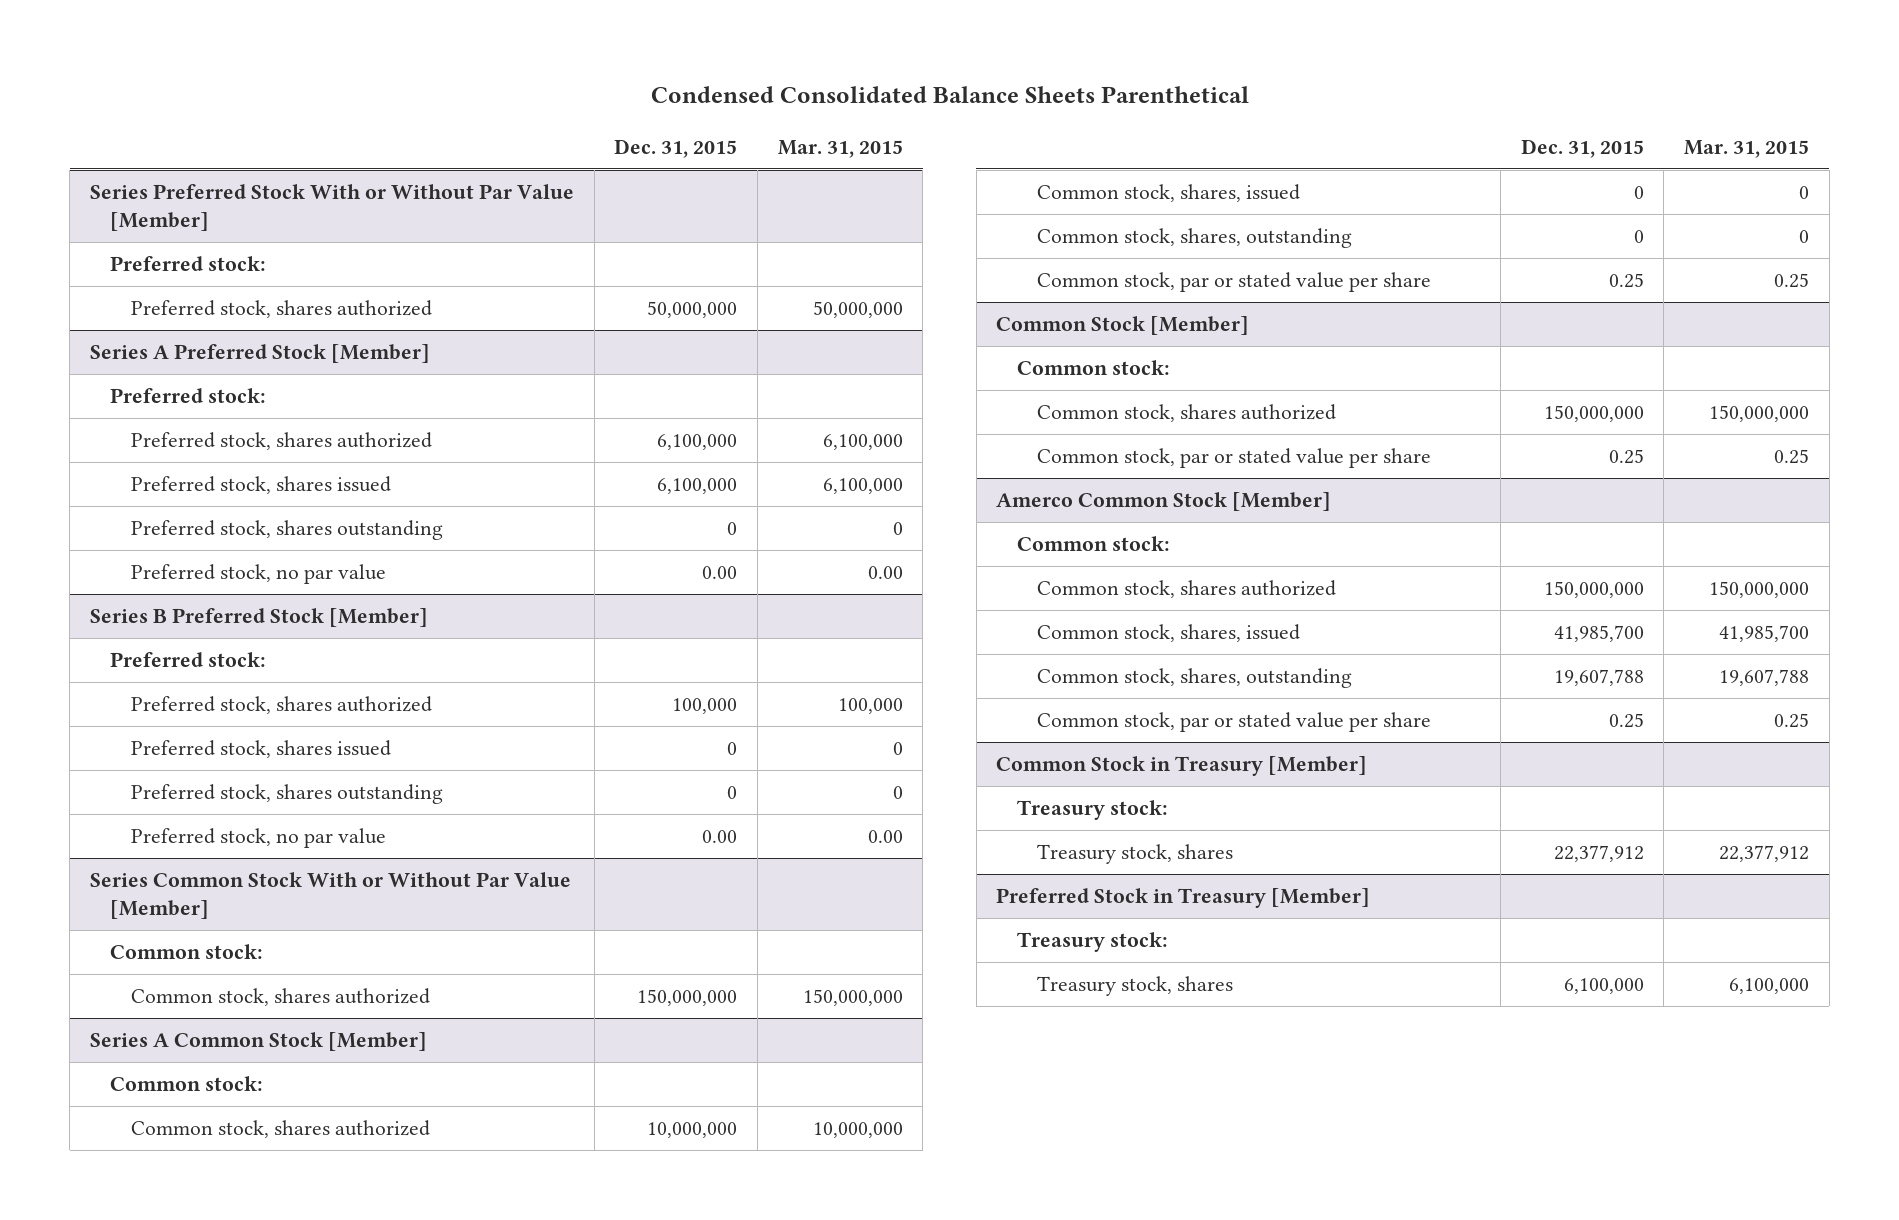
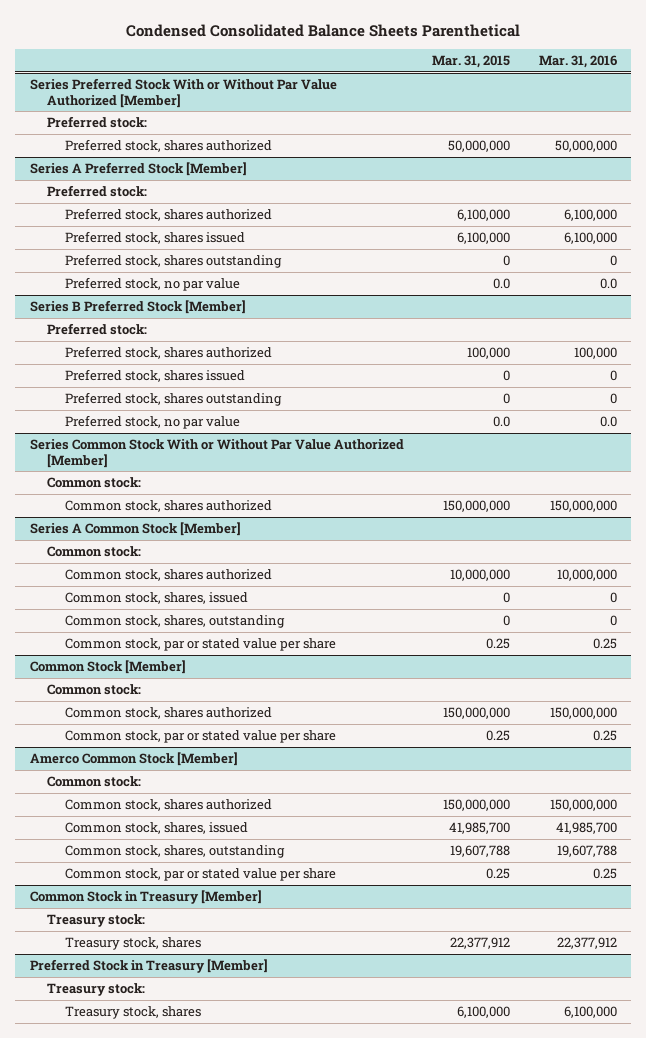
[614,138,738,158] Dec. 31, 2015 -> none
none -> [538,54,617,68] Mar. 31, 2016
[90,184,575,231] Series Preferred Stock With or Without Par Value [Member] -> [29,77,337,108] Series Preferred Stock With or Without Par Value Authorized [Member]
[867,566,903,580] 0.00 -> [493,277,511,289] 0.0
[867,830,903,844] 0.00 -> [493,415,511,427] 0.0
[90,872,572,919] Series Common Stock With or Without Par Value [Member] -> [29,438,404,468] Series Common Stock With or Without Par Value Authorized [Member]

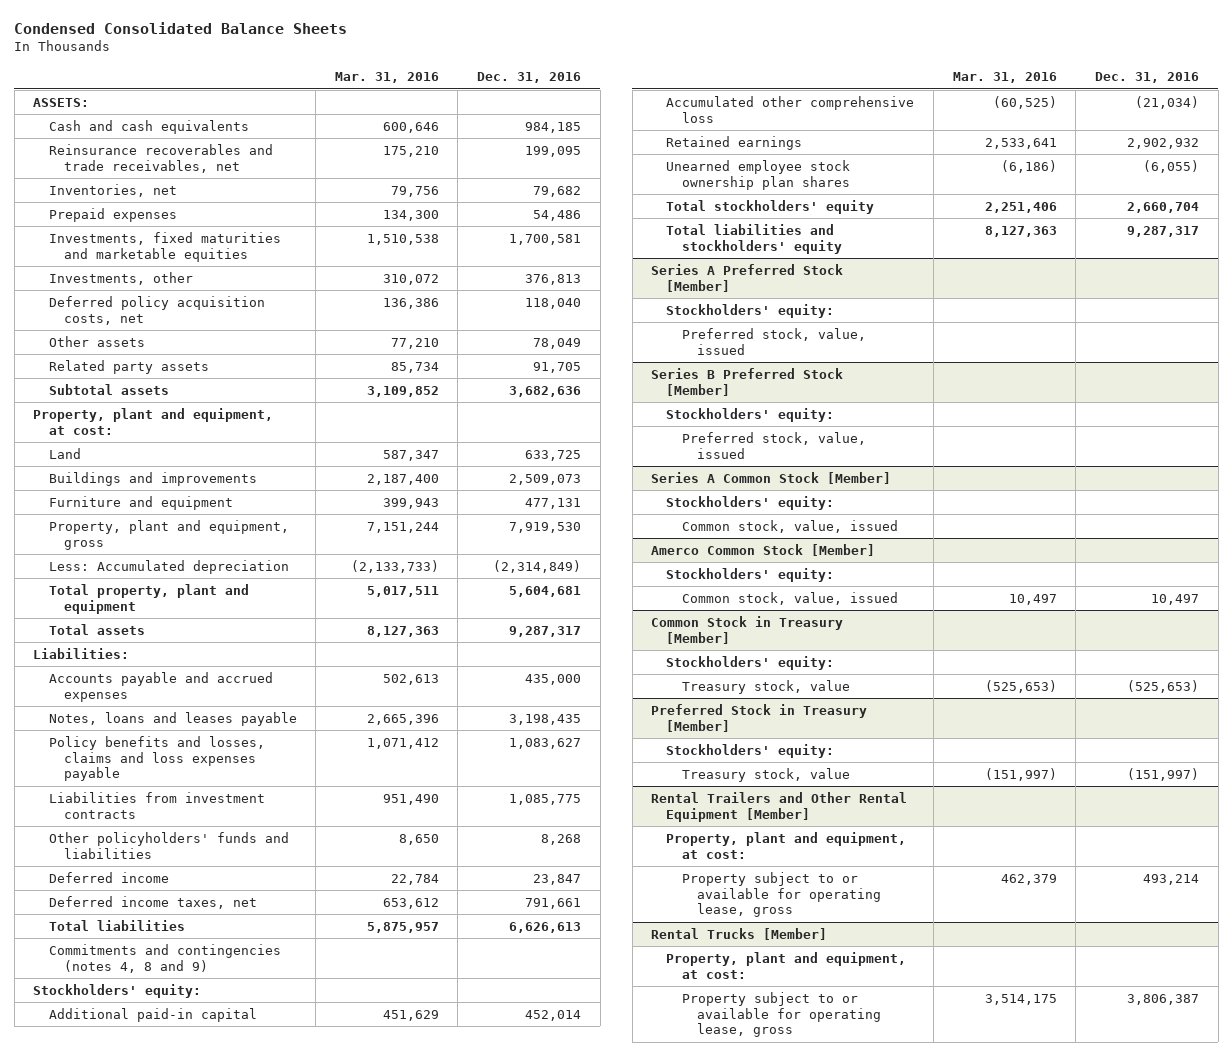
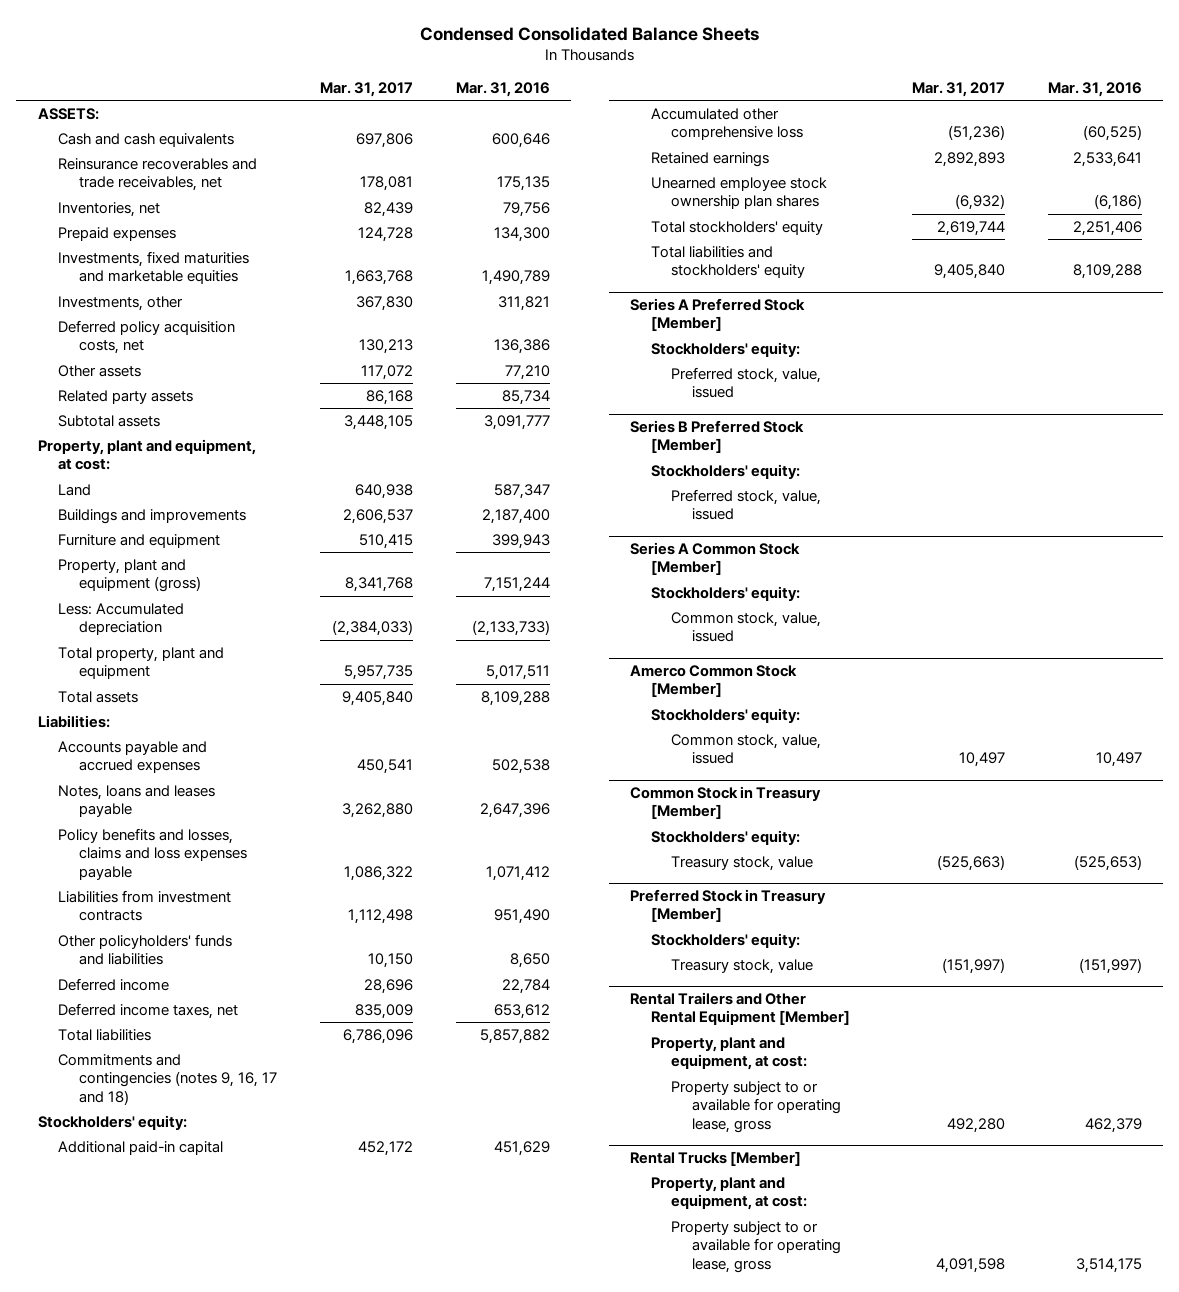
[477,72,582,84] Dec. 31, 2016 -> none
none -> [319,82,413,98] Mar. 31, 2017
[382,145,439,157] 175,210 -> [496,176,550,192] 175,135
[366,233,439,245] 1,510,538 -> [481,270,550,286] 1,490,789
[382,273,439,285] 310,072 -> [497,295,550,311] 311,821
[366,385,439,397] 3,109,852 -> [483,414,550,430] 3,091,777
[48,519,289,550] Property, plant and equipment, gross -> [58,558,201,593] Property, plant and equipment (gross)
[366,625,439,637] 8,127,363 -> [480,690,550,706] 8,109,288
[382,673,439,685] 502,613 -> [491,759,550,775] 502,538
[366,713,439,725] 2,665,396 -> [479,803,550,819] 2,647,396
[366,921,439,933] 5,875,957 -> [479,1028,550,1044] 5,857,882
[48,943,281,973] Commitments and contingencies (notes 4, 8 and 9) -> [58,1053,277,1105] Commitments and contingencies (notes 9, 16, 17 and 18)
[984,225,1057,237] 8,127,363 -> [1072,264,1142,280] 8,109,288

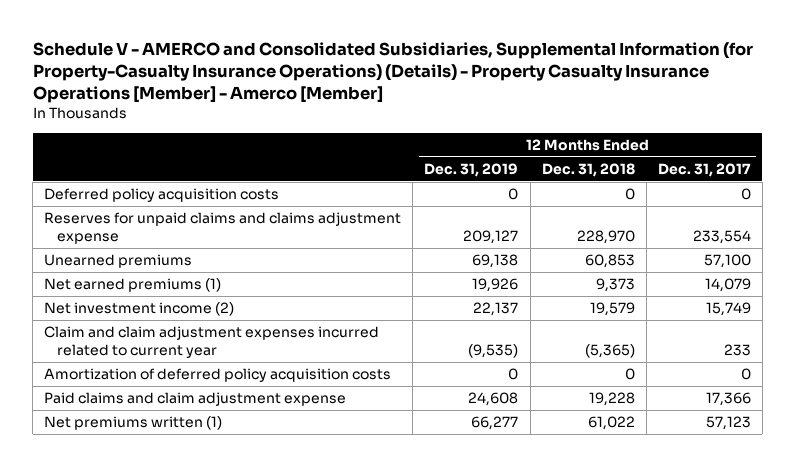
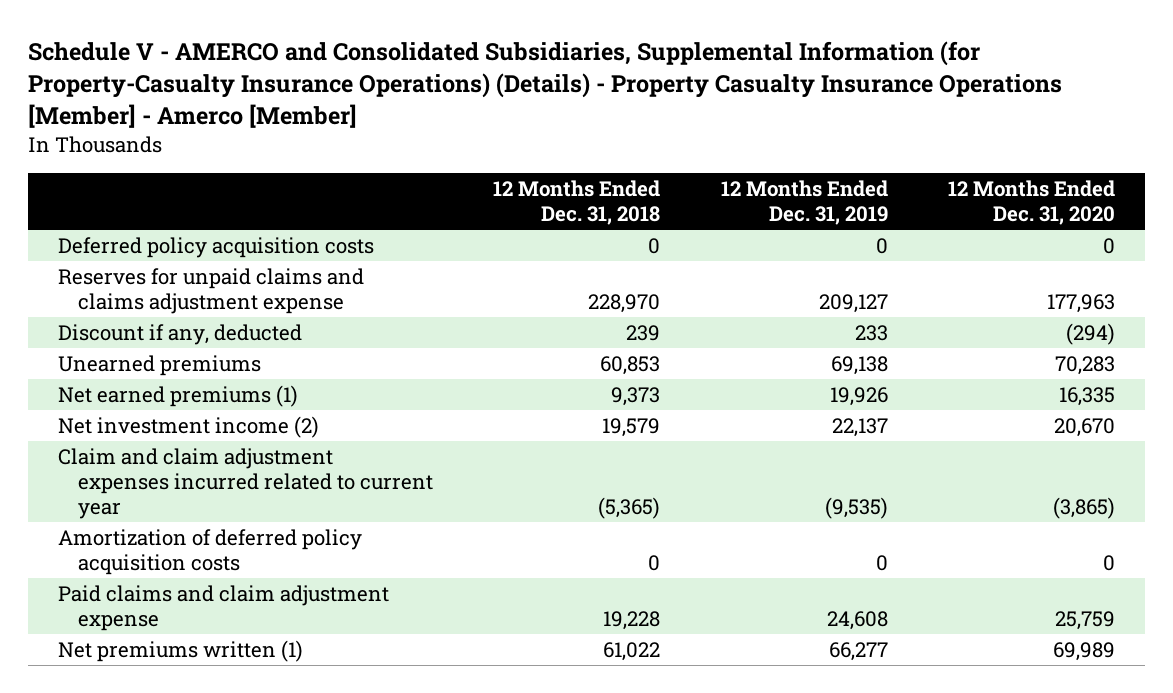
[657,162,751,177] Dec. 31, 2017 -> none
none -> [948,179,1116,225] 12 Months Ended Dec. 31, 2020
none -> [58,324,303,346] Discount if any, deducted

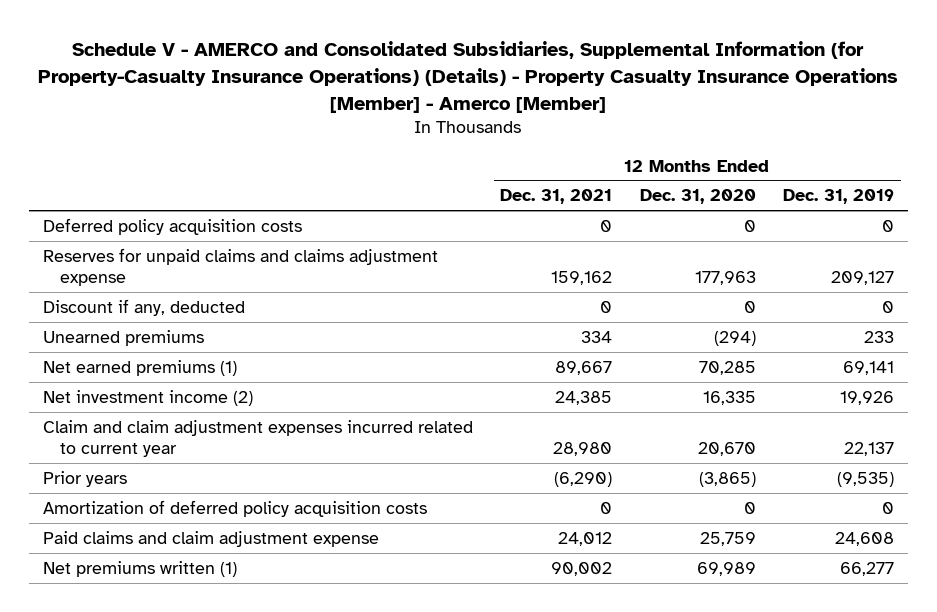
[493,179,661,225] 12 Months Ended Dec. 31, 2018 -> none
none -> [500,189,613,205] Dec. 31, 2021
[854,325,888,342] 233 -> [881,300,894,313] 0
[1066,323,1116,346] (294) -> [743,300,756,313] 0
[830,356,888,376] 69,138 -> [863,330,894,343] 233
[1055,356,1116,376] 70,283 -> [713,330,756,346] (294)
[829,387,888,407] 19,926 -> [842,360,894,375] 69,141
[1059,387,1116,407] 16,335 -> [698,360,756,375] 70,285
[831,418,888,438] 22,137 -> [839,390,894,405] 19,926
[1054,418,1116,438] 20,670 -> [702,390,756,405] 16,335
[824,497,888,520] (9,535) -> [843,442,894,457] 22,137
[1053,497,1116,520] (3,865) -> [697,442,756,457] 20,670
none -> [43,470,128,487] Prior years

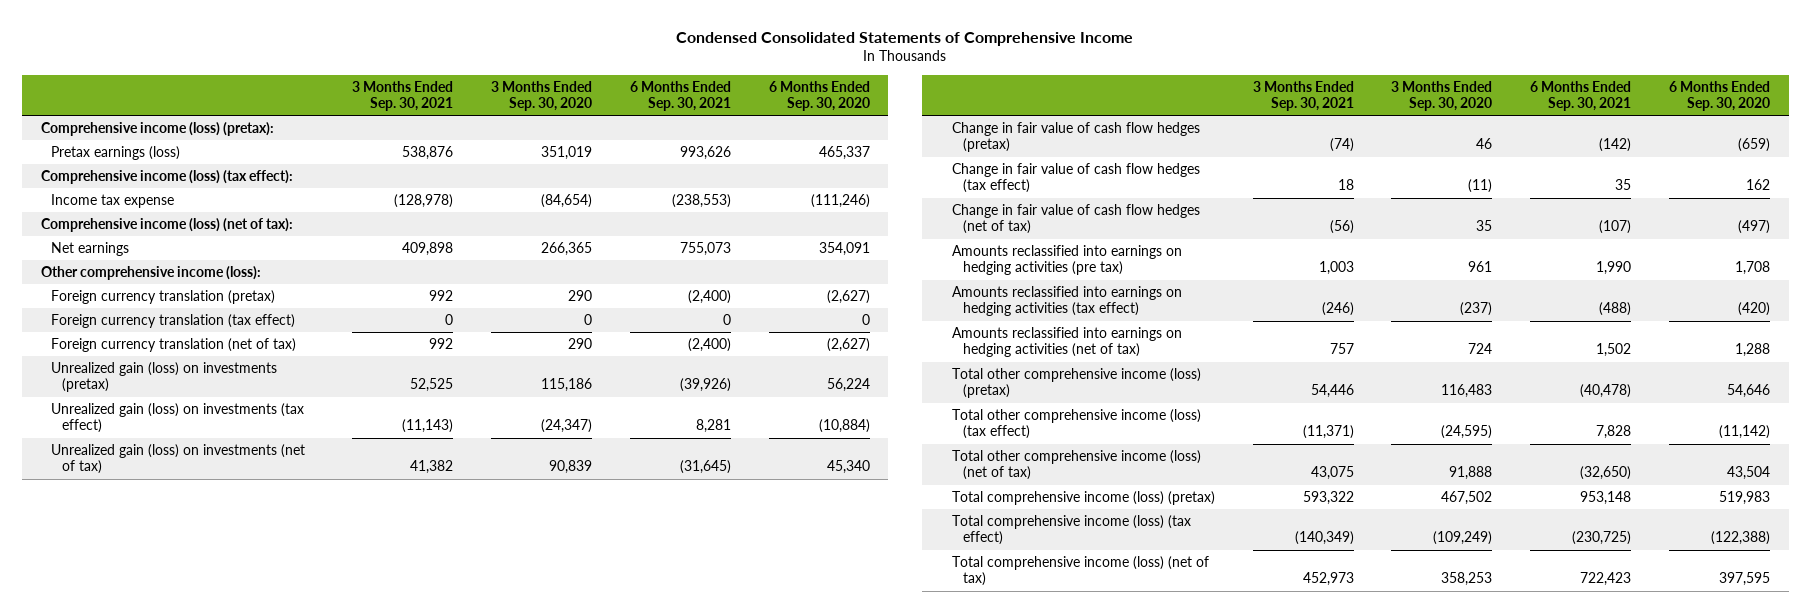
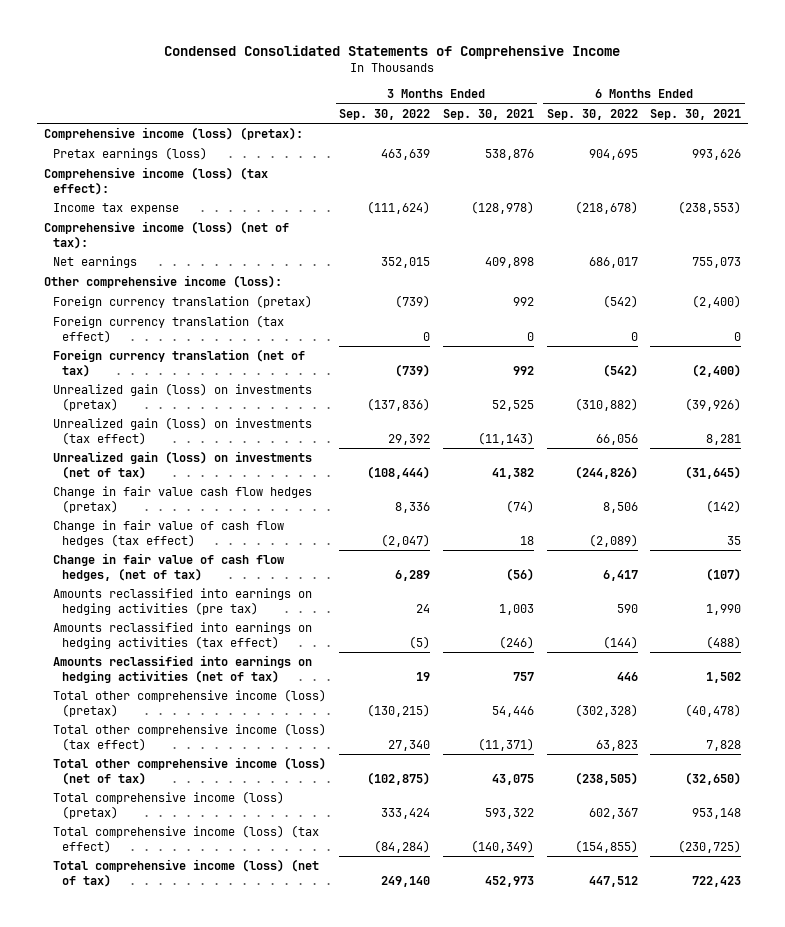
[490,80,592,112] 3 Months Ended Sep. 30, 2020 -> none
[768,80,870,112] 6 Months Ended Sep. 30, 2020 -> none
none -> [338,108,430,120] Sep. 30, 2022
none -> [546,108,638,120] Sep. 30, 2022
[951,121,1200,153] Change in fair value of cash flow hedges (pretax) -> [52,486,312,513] Change in fair value cash flow hedges (pretax)
[951,203,1200,235] Change in fair value of cash flow hedges (net of tax) -> [52,553,285,581] Change in fair value of cash flow hedges, (net of tax)

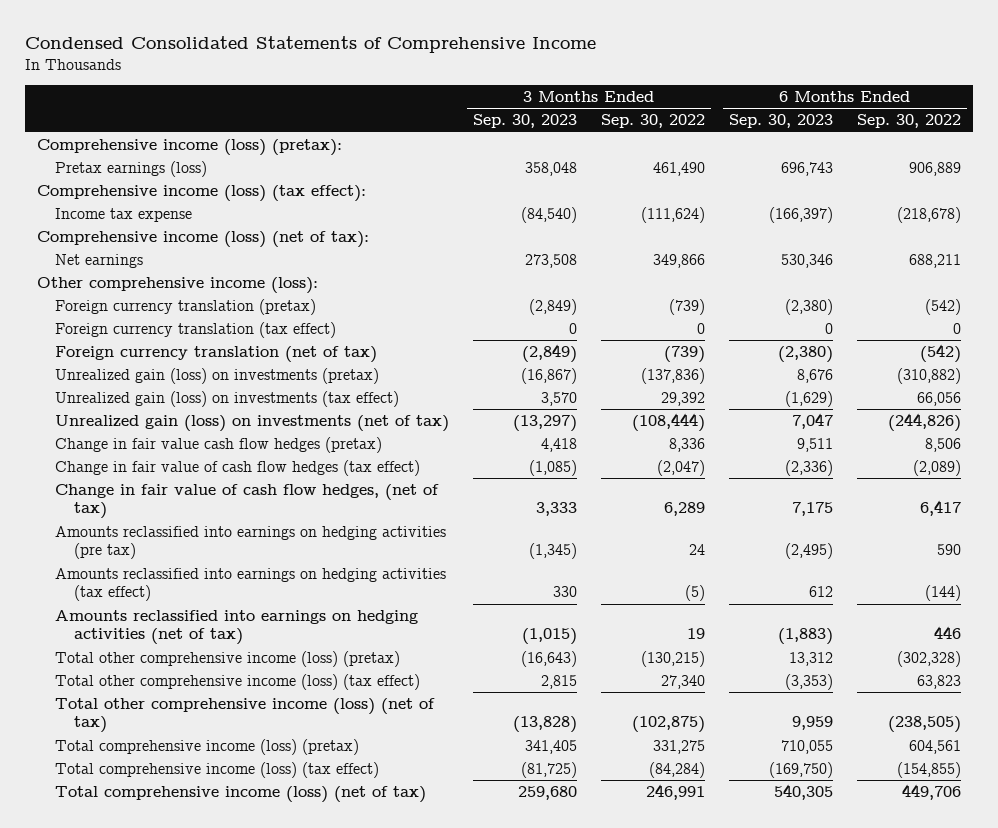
[442,108,534,120] Sep. 30, 2021 -> none
[650,108,742,120] Sep. 30, 2021 -> none
none -> [473,114,578,129] Sep. 30, 2023
none -> [729,114,834,129] Sep. 30, 2023
[380,149,430,161] 463,639 -> [653,161,706,176] 461,490
[588,149,638,161] 904,695 -> [908,161,961,176] 906,889
[380,257,430,269] 352,015 -> [653,253,706,268] 349,866
[588,257,638,269] 686,017 -> [908,253,961,268] 688,211
[380,807,430,819] 333,424 -> [653,739,706,754] 331,275
[588,807,638,819] 602,367 -> [908,739,961,754] 604,561
[380,875,430,887] 249,140 -> [646,783,706,800] 246,991
[588,875,638,887] 447,512 -> [901,783,961,800] 449,706

